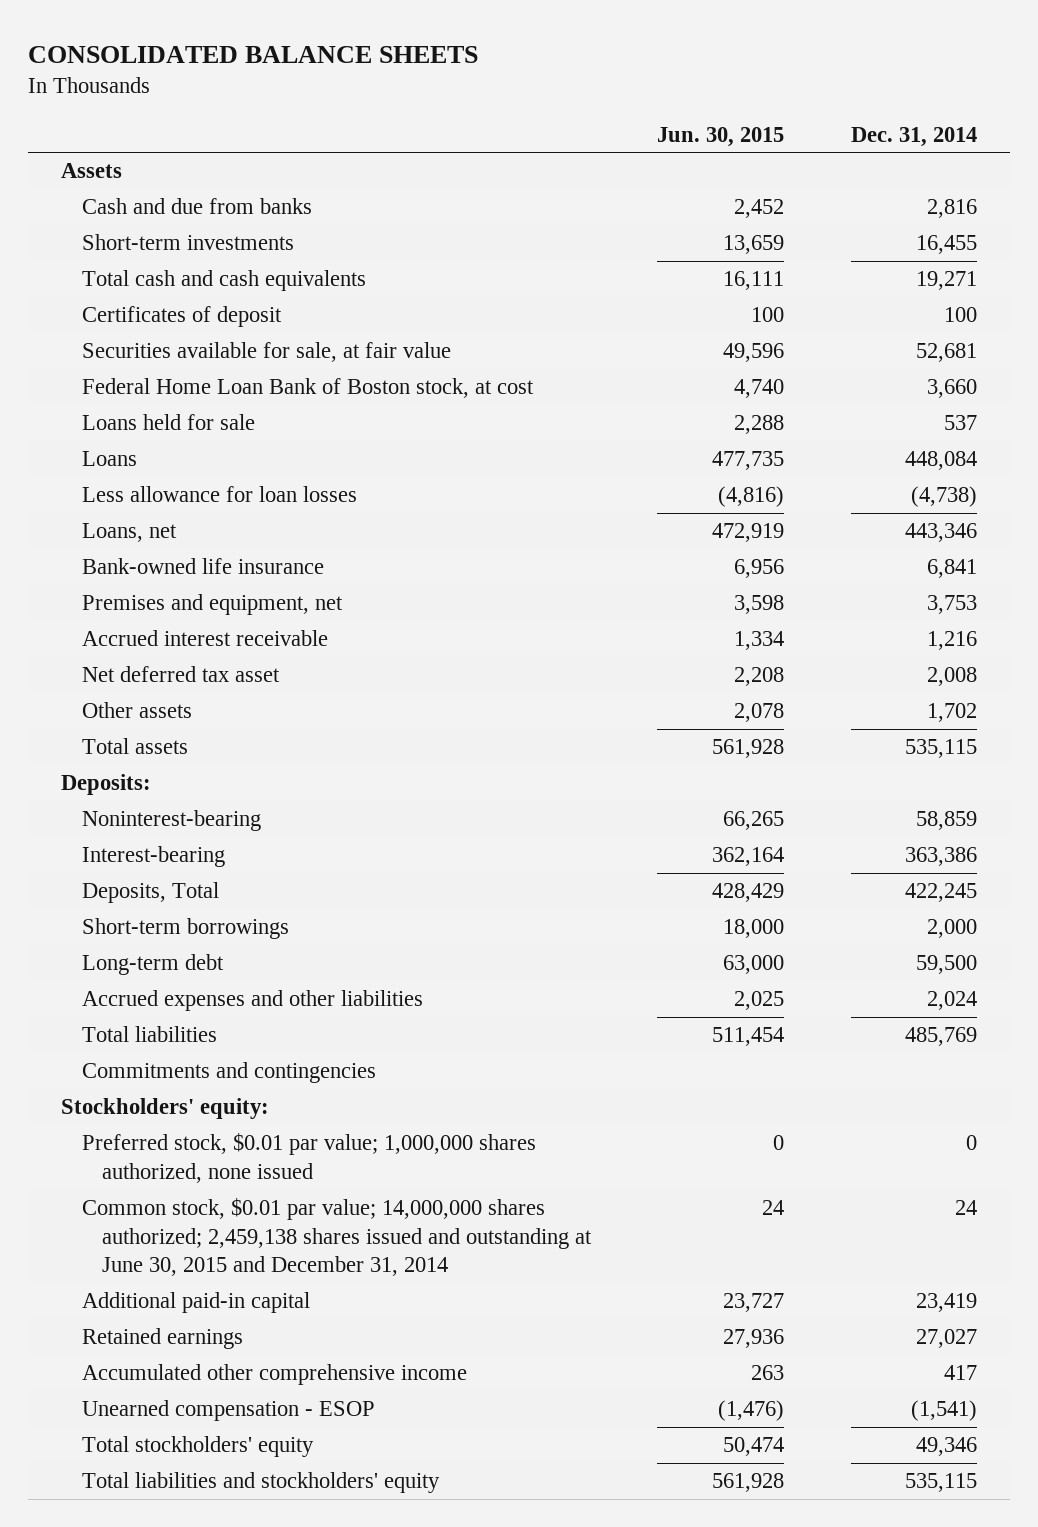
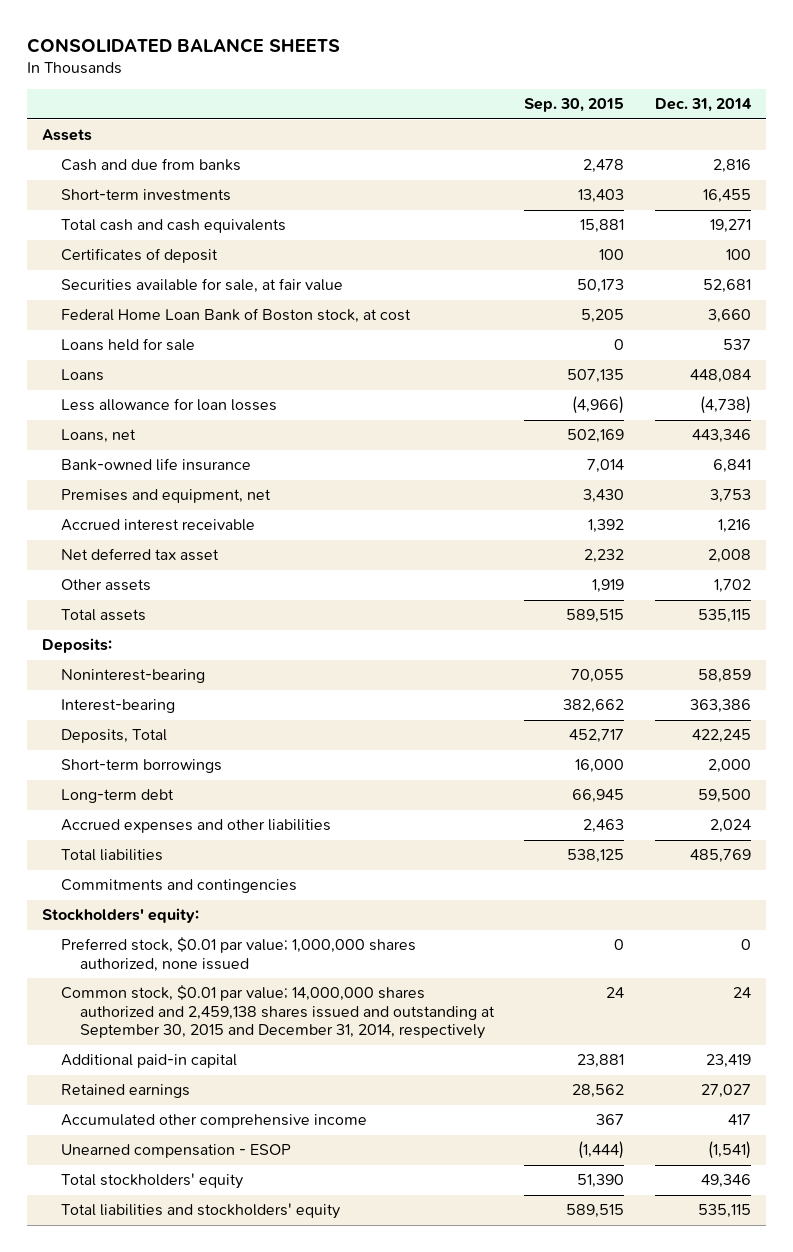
[657,126,785,147] Jun. 30, 2015 -> none
none -> [524,98,625,113] Sep. 30, 2015
[81,1198,592,1277] Common stock, $0.01 par value; 14,000,000 shares authorized; 2,459,138 shares issued and outstanding at June 30, 2015 and December 31, 2014 -> [61,985,495,1040] Common stock, $0.01 par value; 14,000,000 shares authorized and 2,459,138 shares issued and outstanding at September 30, 2015 and December 31, 2014, respectively

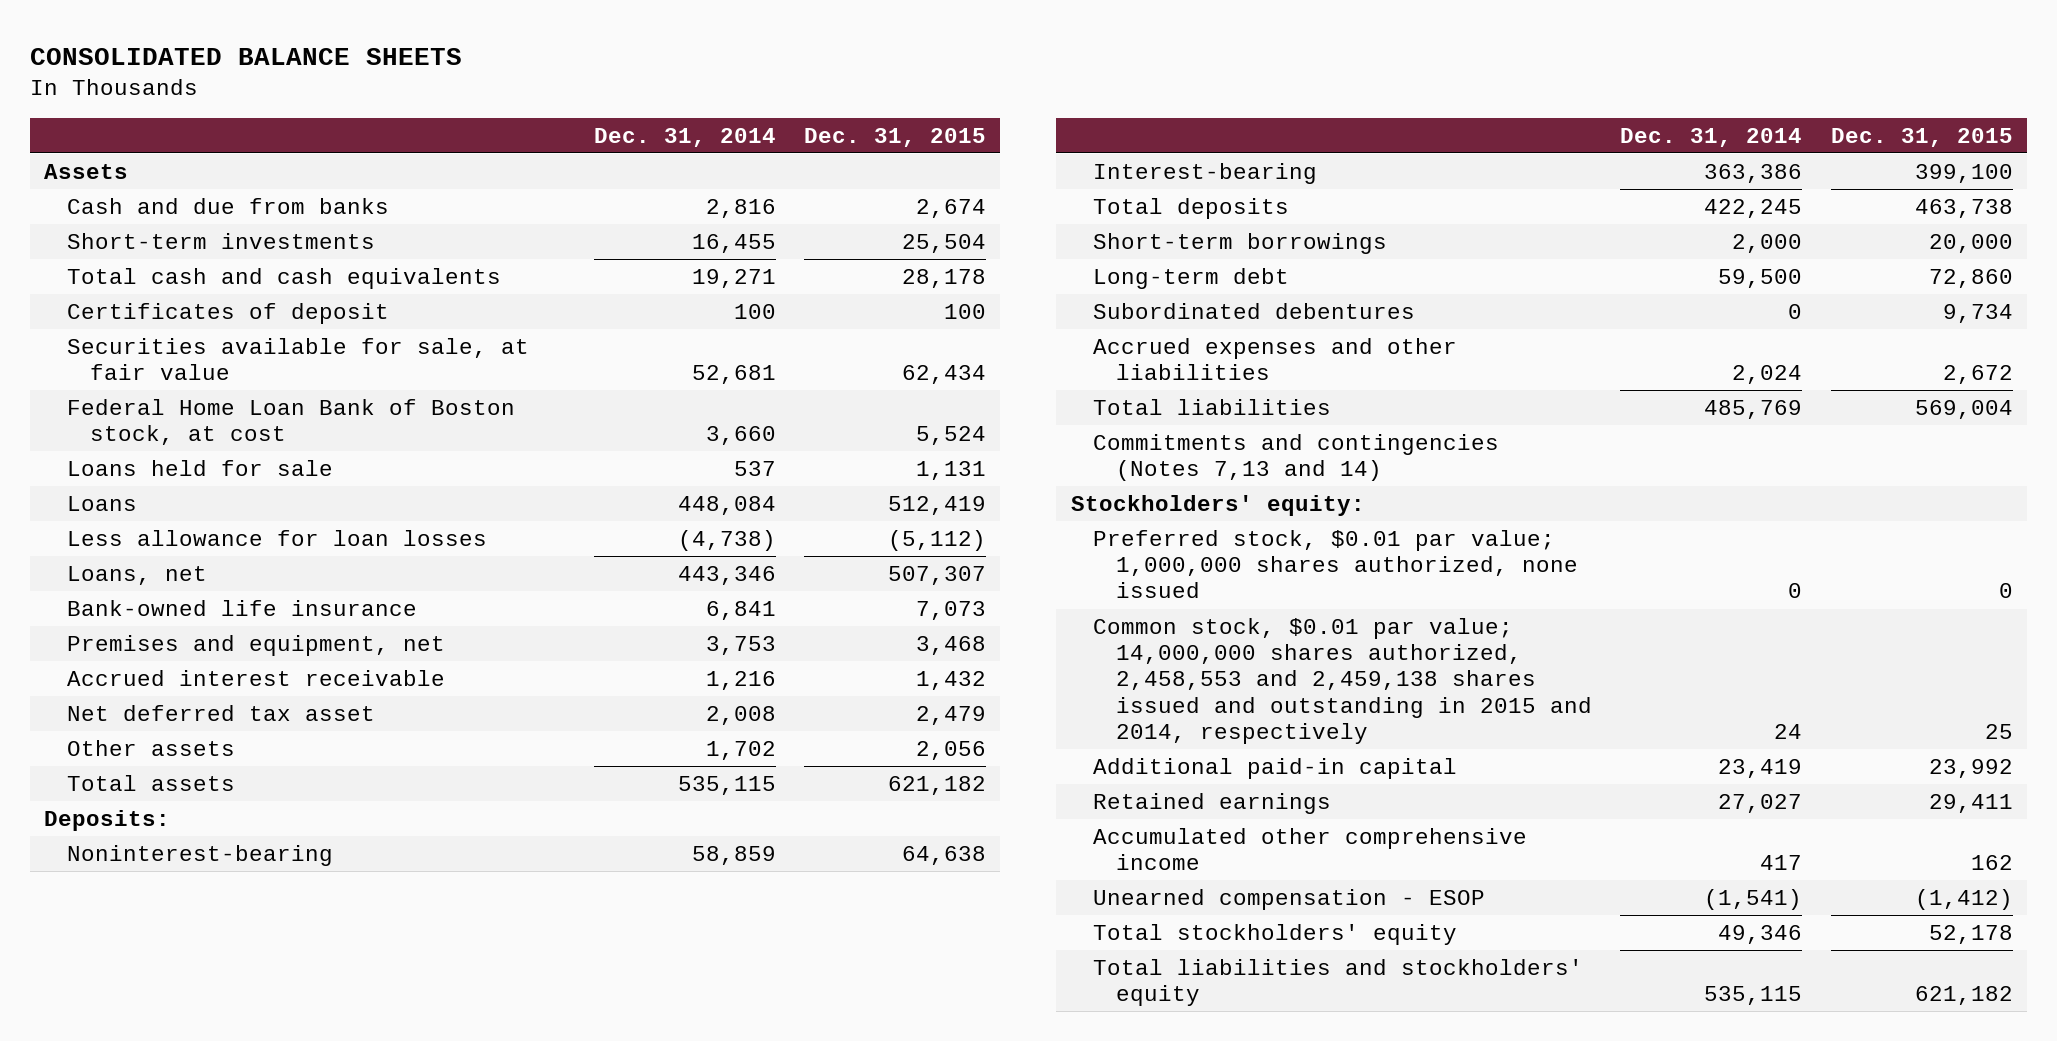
[524,98,625,113] Sep. 30, 2015 -> none
none -> [804,127,987,147] Dec. 31, 2015
[61,729,168,744] Deposits, Total -> [1093,198,1290,220] Total deposits
none -> [1093,303,1416,320] Subordinated debentures
[61,879,298,894] Commitments and contingencies -> [1093,434,1500,482] Commitments and contingencies (Notes 7,13 and 14)
[61,985,495,1040] Common stock, $0.01 par value; 14,000,000 shares authorized and 2,459,138 shares issued and outstanding at September 30, 2015 and December 31, 2014, respectively -> [1093,618,1593,744] Common stock, $0.01 par value; 14,000,000 shares authorized, 2,458,553 and 2,459,138 shares issued and outstanding in 2015 and 2014, respectively

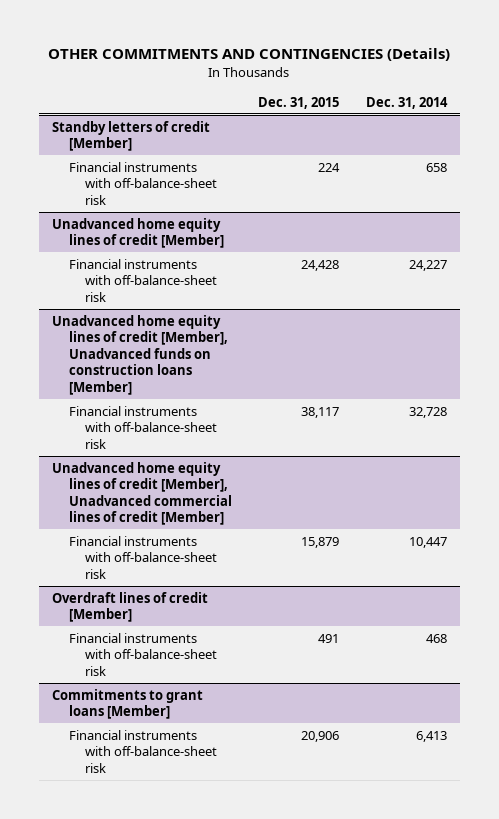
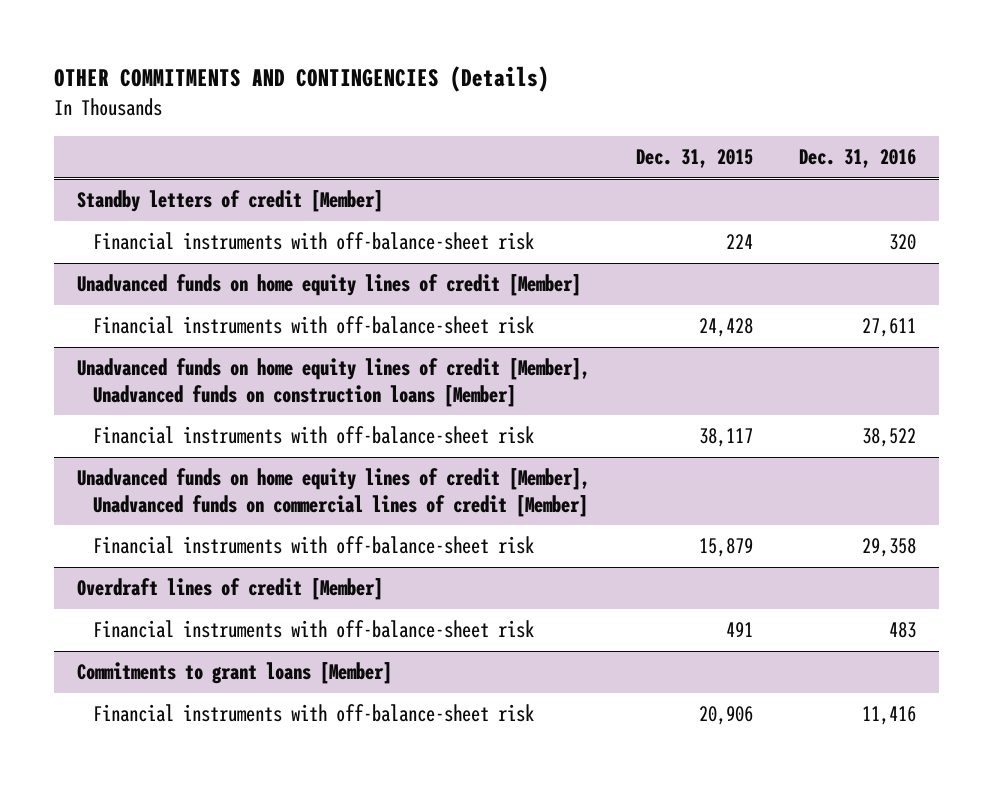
[365,96,448,109] Dec. 31, 2014 -> none
none -> [798,149,916,169] Dec. 31, 2016
[52,217,224,249] Unadvanced home equity lines of credit [Member] -> [76,274,581,297] Unadvanced funds on home equity lines of credit [Member]
[52,314,228,396] Unadvanced home equity lines of credit [Member], Unadvanced funds on construction loans [Member] -> [76,358,590,407] Unadvanced funds on home equity lines of credit [Member], Unadvanced funds on construction loans [Member]
[52,461,232,526] Unadvanced home equity lines of credit [Member], Unadvanced commercial lines of credit [Member] -> [76,468,590,517] Unadvanced funds on home equity lines of credit [Member], Unadvanced funds on commercial lines of credit [Member]

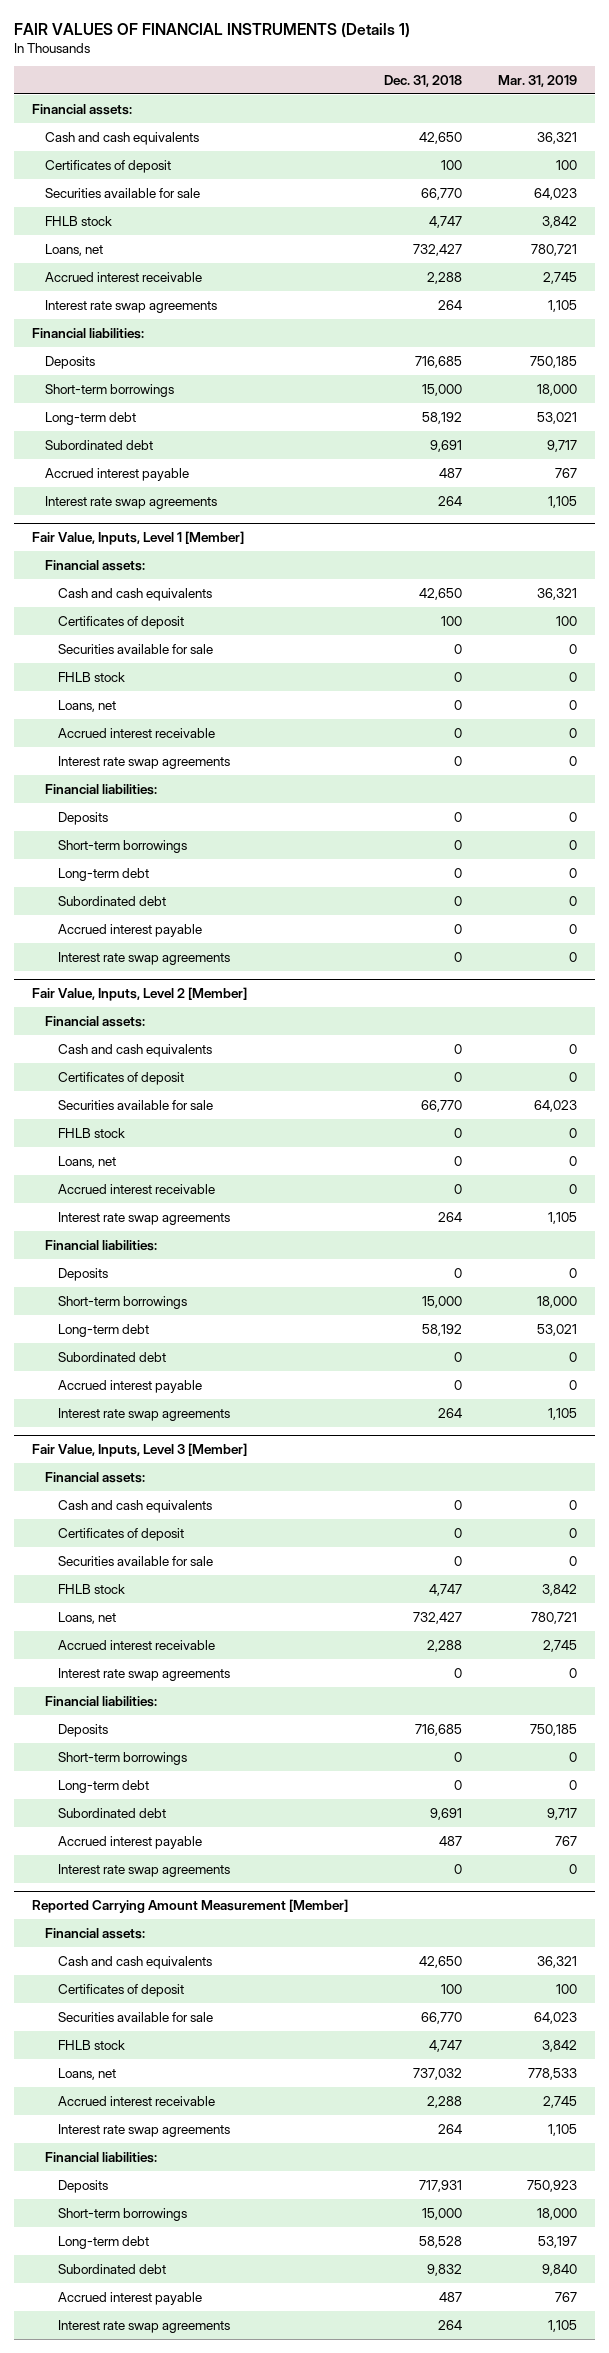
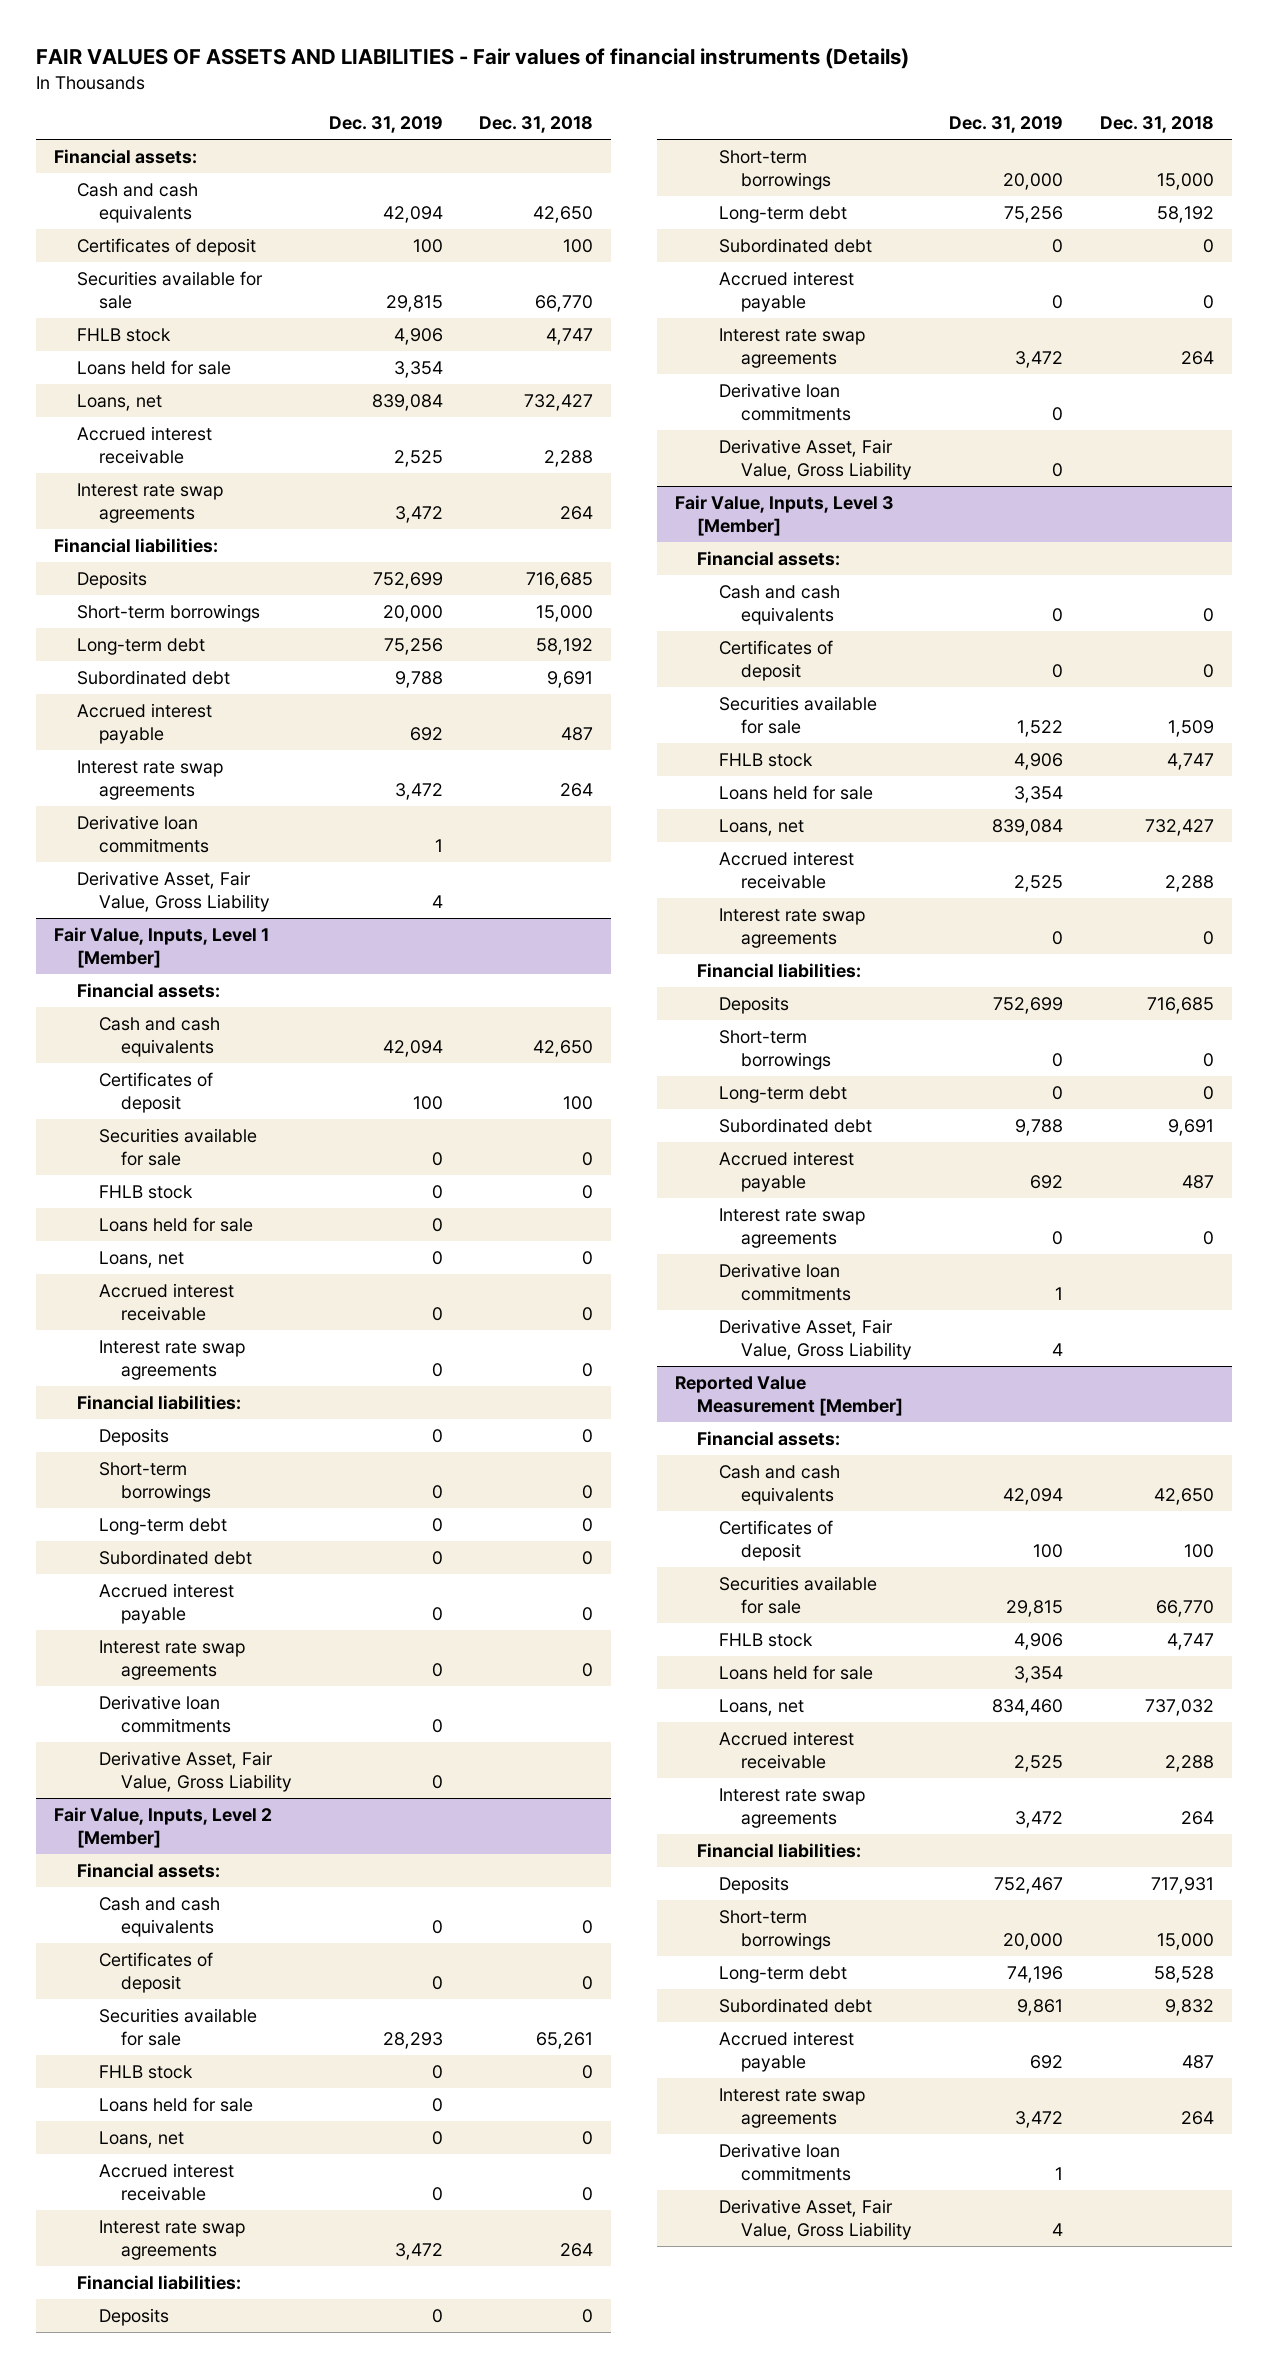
[14,22,411,38] FAIR VALUES OF FINANCIAL INSTRUMENTS (Details 1) -> [36,48,910,70] FAIR VALUES OF ASSETS AND LIABILITIES - Fair values of financial instruments (Details)
[498,74,578,87] Mar. 31, 2019 -> none
none -> [328,116,443,134] Dec. 31, 2019
none -> [76,359,231,375] Loans held for sale
none -> [76,814,209,853] Derivative loan commitments
none -> [76,870,270,912] Derivative Asset, Fair Value, Gross Liability
none -> [98,1216,253,1232] Loans held for sale
none -> [98,1694,231,1733] Derivative loan commitments
none -> [98,1750,292,1792] Derivative Asset, Fair Value, Gross Liability
[421,1099,463,1112] 66,770 -> [536,2031,594,2049] 65,261
none -> [98,2096,253,2112] Loans held for sale
none -> [719,382,852,421] Derivative loan commitments
none -> [719,438,913,480] Derivative Asset, Fair Value, Gross Liability
[454,1555,463,1566] 0 -> [1167,719,1214,737] 1,509
none -> [719,784,874,800] Loans held for sale
none -> [719,1262,852,1301] Derivative loan commitments
none -> [719,1318,913,1360] Derivative Asset, Fair Value, Gross Liability
[32,1899,349,1914] Reported Carrying Amount Measurement [Member] -> [674,1375,904,1416] Reported Value Measurement [Member]
none -> [719,1664,874,1680] Loans held for sale
none -> [719,2142,852,2181] Derivative loan commitments
none -> [719,2198,913,2240] Derivative Asset, Fair Value, Gross Liability

